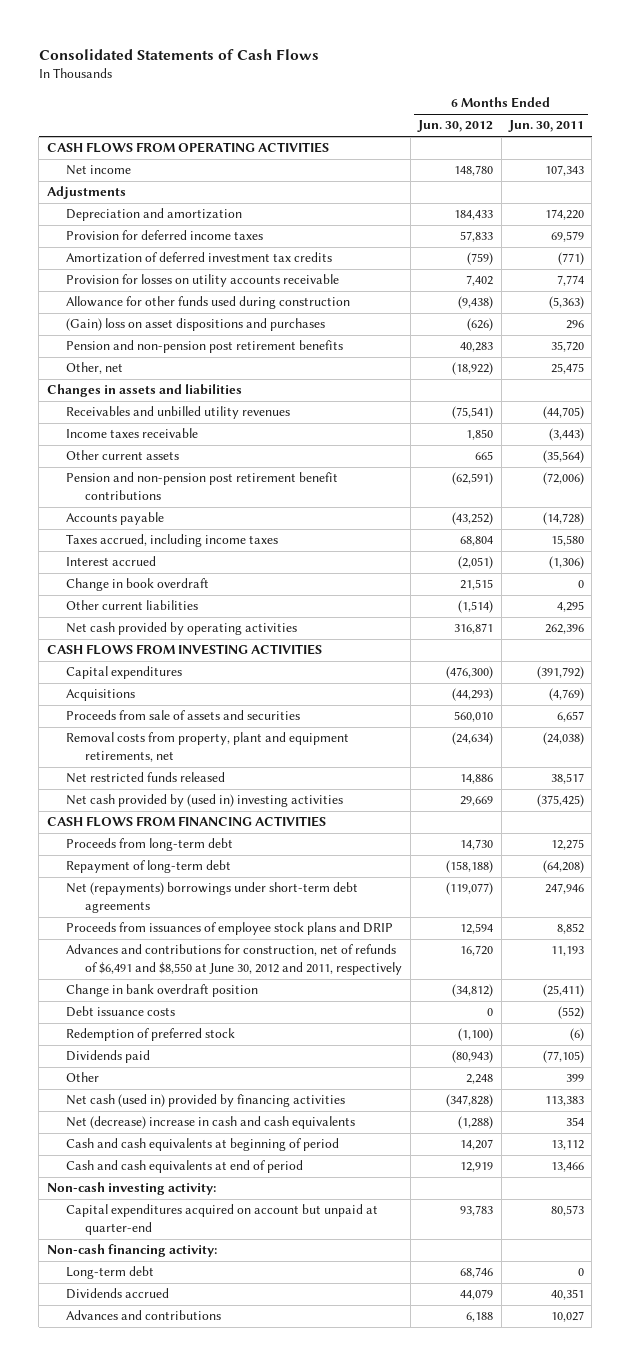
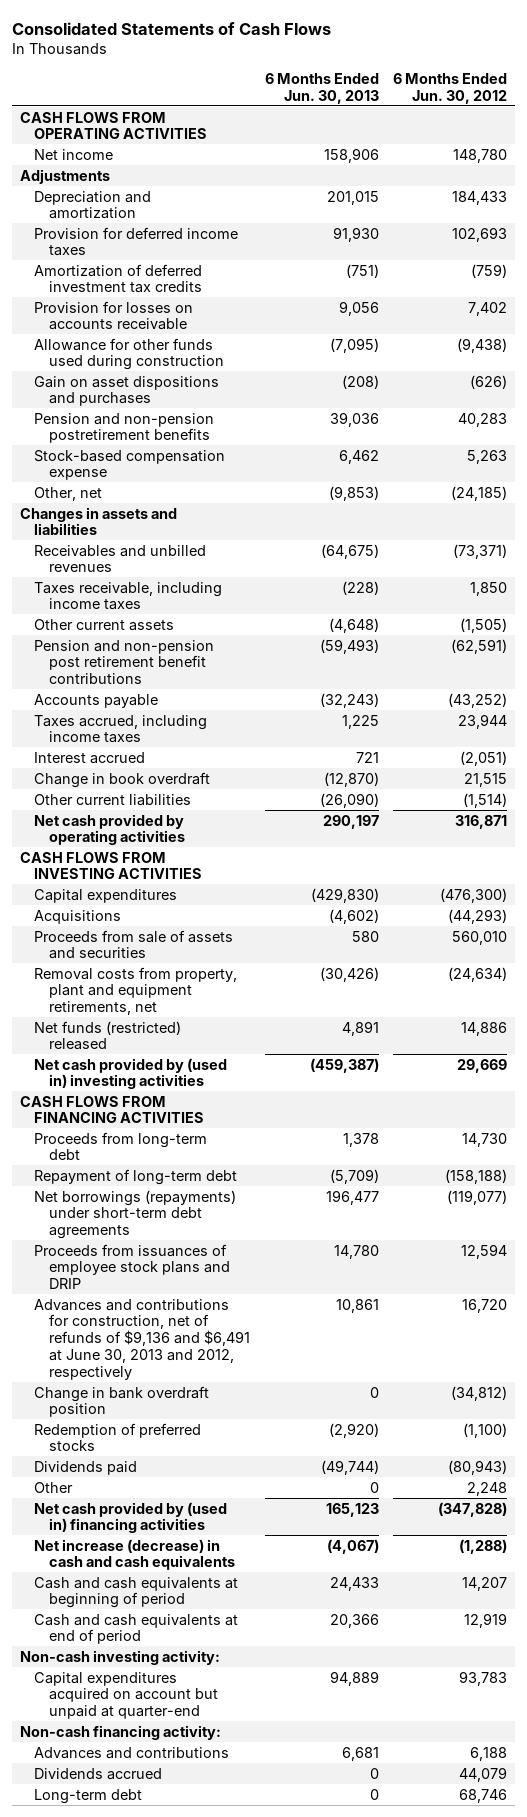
[507,120,584,133] Jun. 30, 2011 -> none
none -> [264,72,379,104] 6 Months Ended Jun. 30, 2013
[460,231,494,243] 57,833 -> [452,226,508,242] 102,693
[66,274,340,288] Provision for losses on utility accounts receivable -> [34,300,194,331] Provision for losses on accounts receivable
[66,318,326,332] (Gain) loss on asset dispositions and purchases -> [34,375,220,407] Gain on asset dispositions and purchases
[66,340,344,354] Pension and non-pension post retirement benefits -> [34,412,215,444] Pension and non-pension postretirement benefits
none -> [34,449,226,481] Stock-based compensation expense
[452,362,494,376] (18,922) -> [451,485,508,501] (24,185)
[66,406,291,420] Receivables and unbilled utility revenues -> [34,544,207,573] Receivables and unbilled revenues
[452,406,494,420] (75,541) -> [453,543,508,559] (73,371)
[66,428,199,439] Income taxes receivable -> [34,581,223,611] Taxes receivable, including income taxes
[475,451,494,461] 665 -> [460,617,508,633] (1,505)
[460,536,494,547] 68,804 -> [458,713,508,729] 23,944
[66,772,226,784] Net restricted funds released -> [34,1020,182,1051] Net funds (restricted) released
[66,882,359,913] Net (repayments) borrowings under short-term debt agreements -> [34,1189,237,1240] Net borrowings (repayments) under short-term debt agreements
[66,944,403,975] Advances and contributions for construction, net of refunds of $6,491 and $8,550 at June 30, 2012 and 2011, respectively -> [34,1298,250,1380] Advances and contributions for construction, net of refunds of $9,136 and $6,491 at June 30, 2013 and 2012, respectively
[66,1006,176,1018] Debt issuance costs -> none
[66,1028,236,1042] Redemption of preferred stock -> [34,1422,202,1452] Redemption of preferred stocks
[66,1094,346,1108] Net cash (used in) provided by financing activities -> [34,1501,228,1534] Net cash provided by (used in) financing activities
[66,1116,356,1130] Net (decrease) increase in cash and cash equivalents -> [34,1538,235,1571] Net increase (decrease) in cash and cash equivalents
[66,1288,170,1300] Dividends accrued -> [34,1767,163,1780] Dividends accrued
[66,1266,155,1280] Long-term debt -> [34,1788,143,1804] Long-term debt

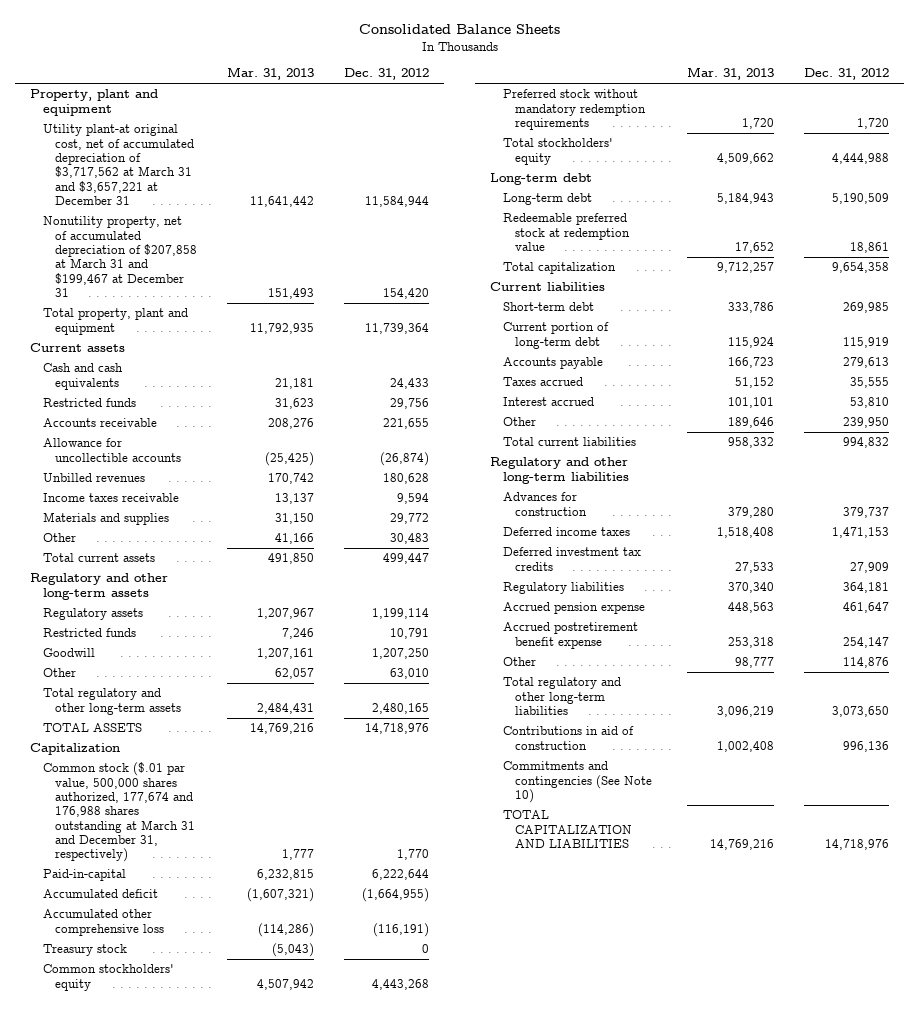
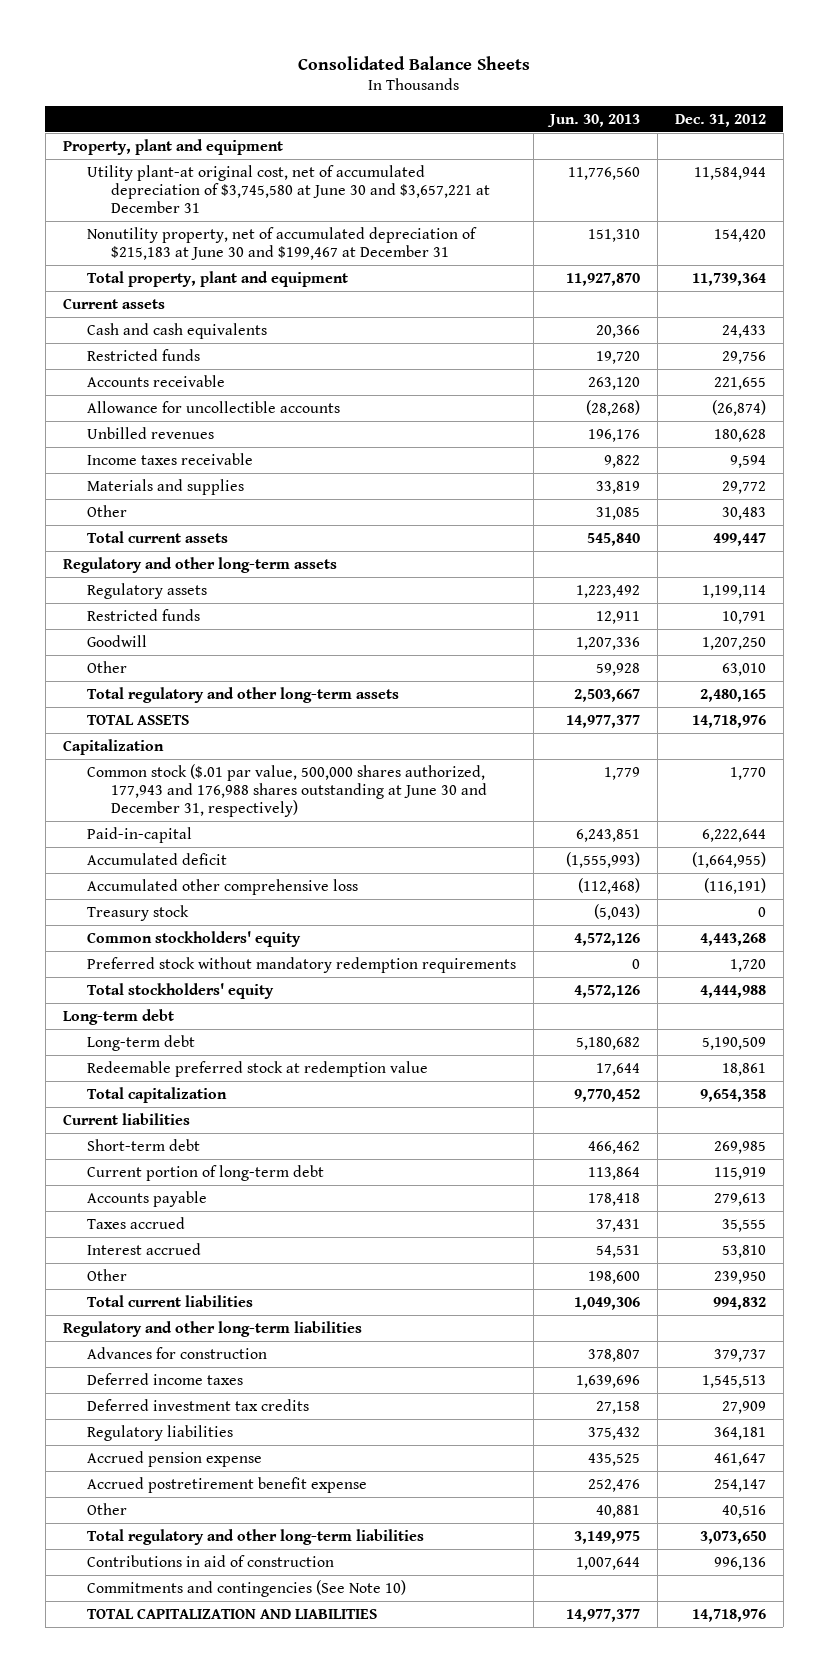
[227,67,315,81] Mar. 31, 2013 -> none
none -> [547,113,641,127] Jun. 30, 2013
[42,124,195,205] Utility plant-at original cost, net of accumulated depreciation of $3,717,562 at March 31 and $3,657,221 at December 31 -> [86,164,490,214] Utility plant-at original cost, net of accumulated depreciation of $3,745,580 at June 30 and $3,657,221 at December 31
[42,216,198,297] Nonutility property, net of accumulated depreciation of $207,858 at March 31 and $199,467 at December 31 -> [86,226,477,260] Nonutility property, net of accumulated depreciation of $215,183 at June 30 and $199,467 at December 31
[42,762,196,863] Common stock ($.01 par value, 500,000 shares authorized, 177,674 and 176,988 shares outstanding at March 31 and December 31, respectively) -> [86,763,487,818] Common stock ($.01 par value, 500,000 shares authorized, 177,943 and 176,988 shares outstanding at June 30 and December 31, respectively)
[832,527,890,539] 1,471,153 -> [702,1374,767,1388] 1,545,513
[843,657,890,669] 114,876 -> [722,1504,767,1518] 40,516

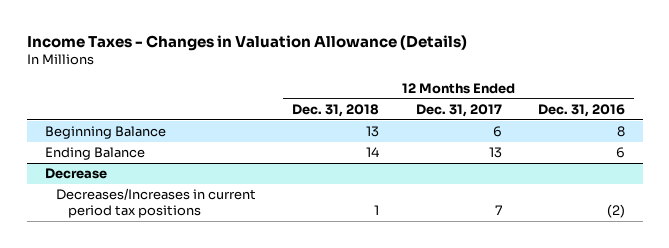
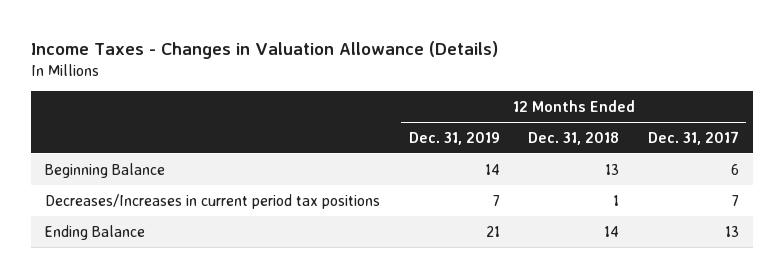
[537,103,625,117] Dec. 31, 2016 -> none
none -> [408,131,500,145] Dec. 31, 2019
[44,168,107,180] Decrease -> none
[44,147,145,161] Ending Balance -> [45,224,146,240] Ending Balance

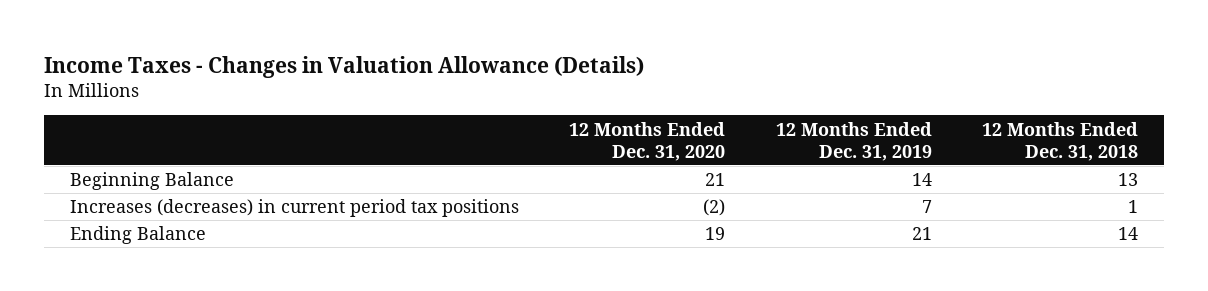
[647,130,739,145] Dec. 31, 2017 -> none
none -> [569,121,726,161] 12 Months Ended Dec. 31, 2020
[45,193,381,209] Decreases/Increases in current period tax positions -> [69,199,519,218] Increases (decreases) in current period tax positions

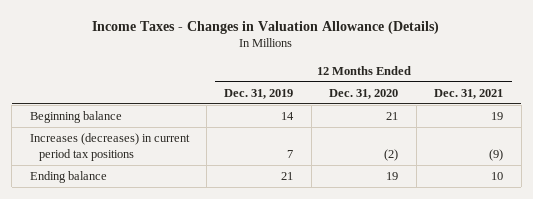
[982,121,1139,161] 12 Months Ended Dec. 31, 2018 -> none
none -> [434,88,504,99] Dec. 31, 2021
[69,172,234,191] Beginning Balance -> [29,111,122,124] Beginning balance
[69,226,206,245] Ending Balance -> [29,171,107,184] Ending balance

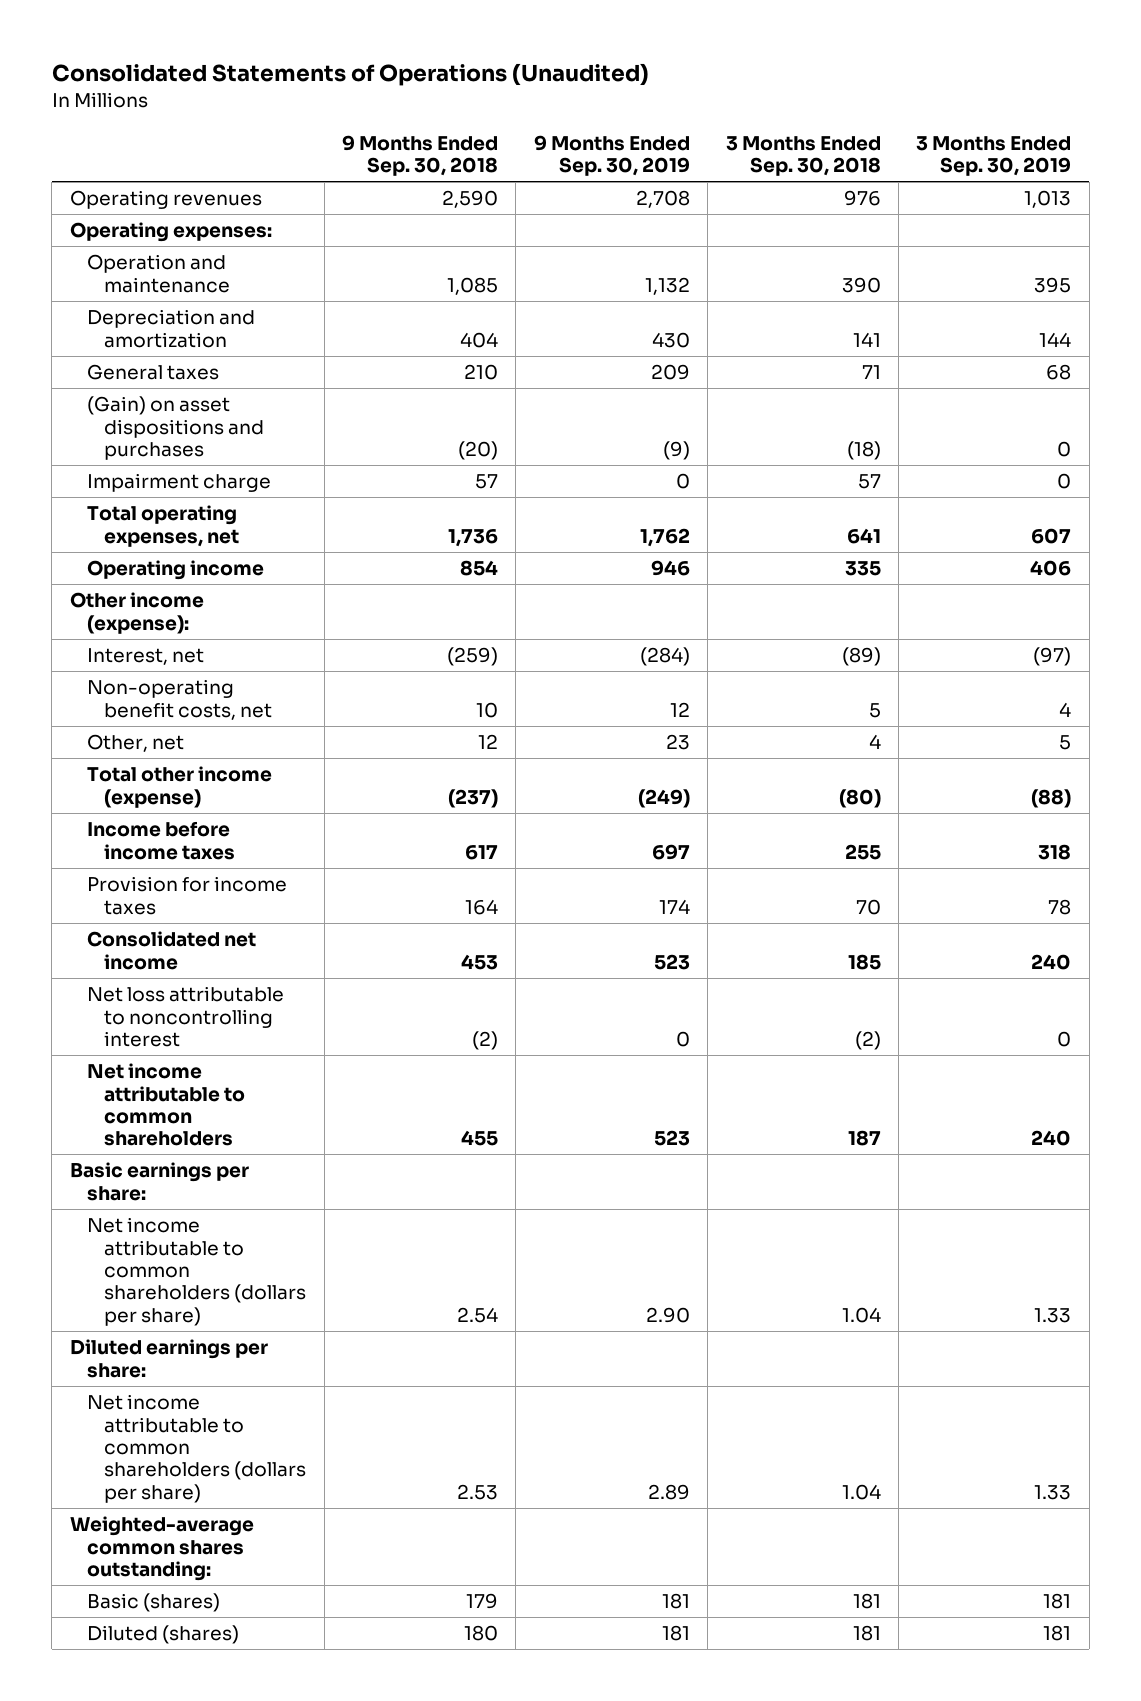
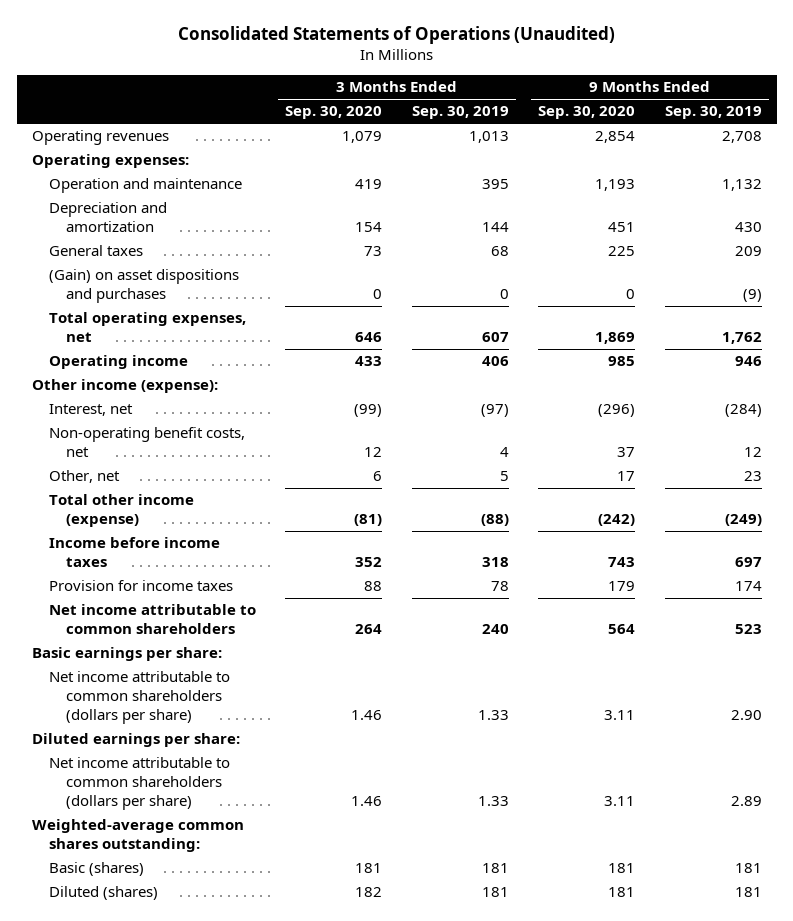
[342,134,499,177] 9 Months Ended Sep. 30, 2018 -> none
[725,135,881,177] 3 Months Ended Sep. 30, 2018 -> none
none -> [285,106,383,120] Sep. 30, 2020
none -> [538,106,636,120] Sep. 30, 2020
[86,473,271,493] Impairment charge -> none
[86,931,256,970] Consolidated net income -> none
[86,986,284,1047] Net loss attributable to noncontrolling interest -> none

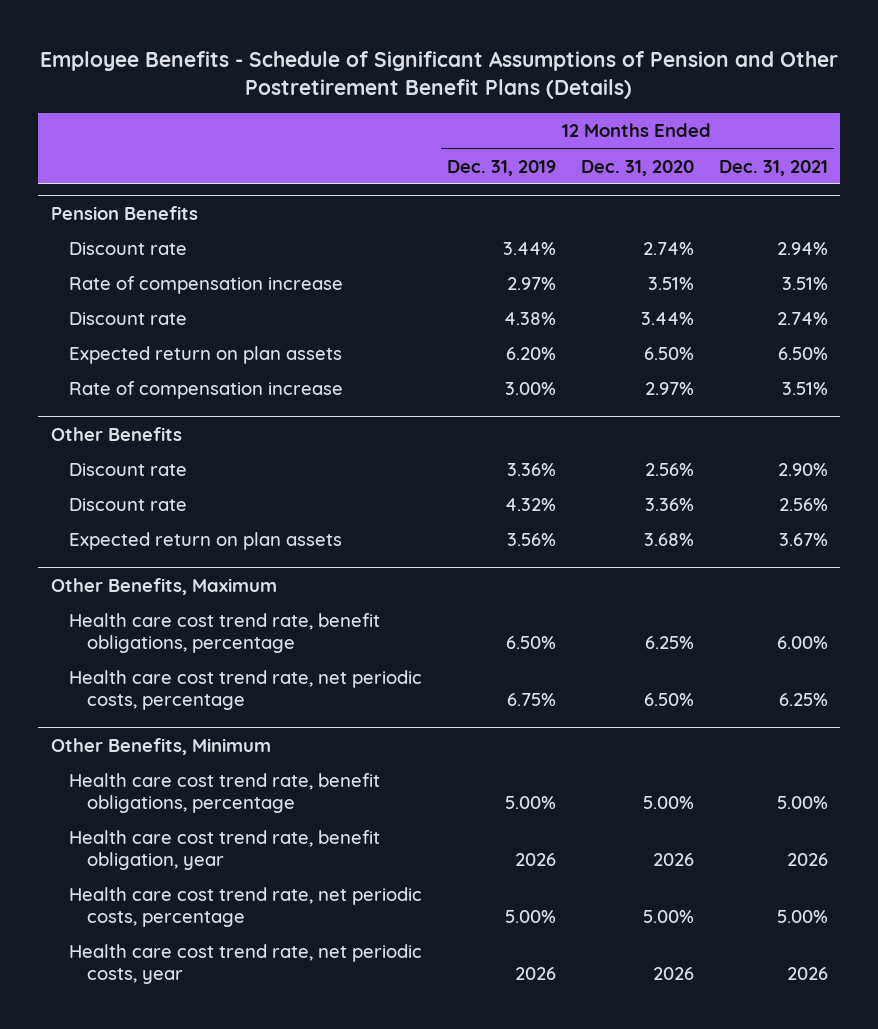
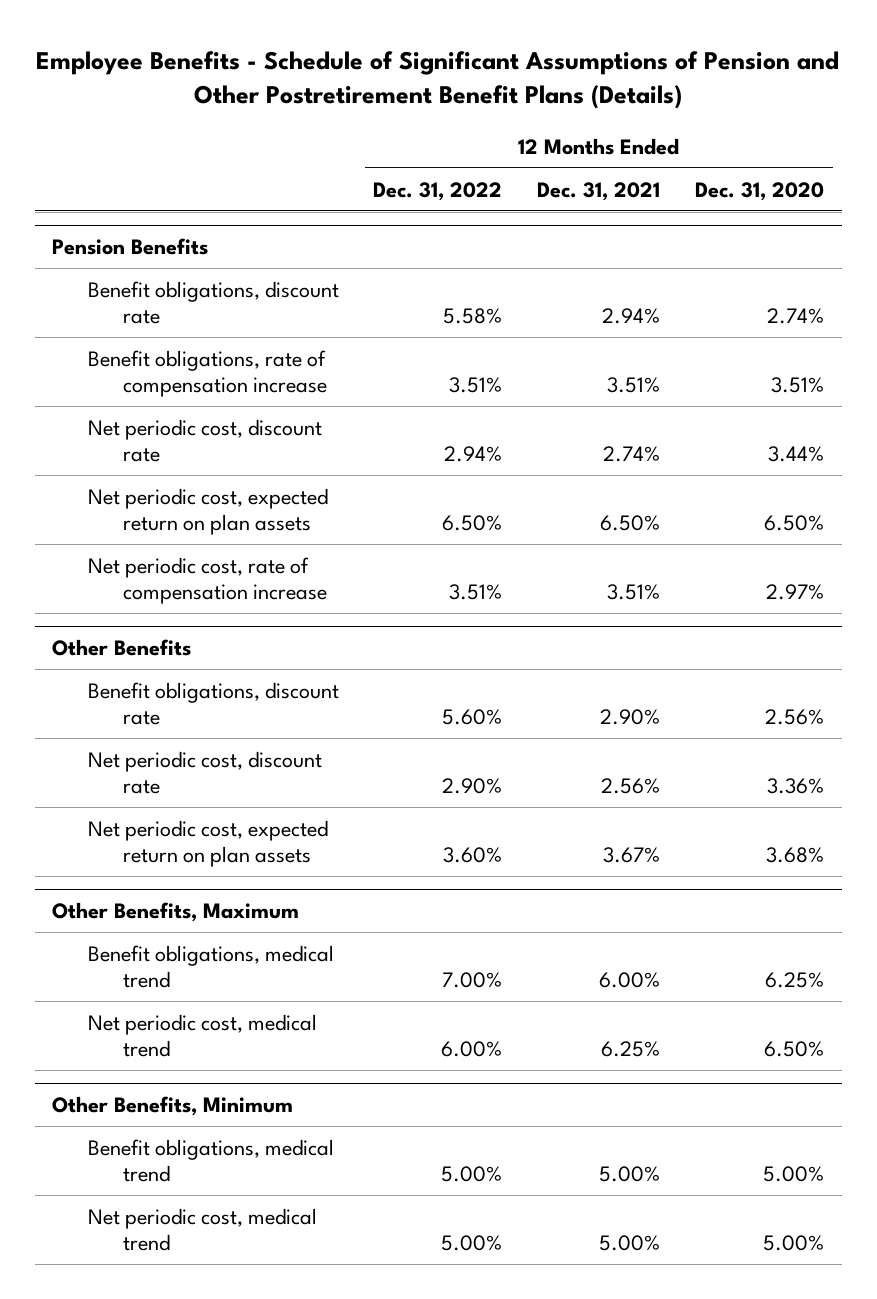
[446,159,556,176] Dec. 31, 2019 -> none
none -> [373,181,503,201] Dec. 31, 2022
[69,242,188,256] Discount rate -> [87,280,339,324] Benefit obligations, discount rate
[69,276,344,295] Rate of compensation increase -> [87,349,327,397] Benefit obligations, rate of compensation increase
[69,312,188,326] Discount rate -> [87,418,322,462] Net periodic cost, discount rate
[69,346,343,365] Expected return on plan assets -> [87,487,328,535] Net periodic cost, expected return on plan assets
[69,381,344,400] Rate of compensation increase -> [87,556,327,604] Net periodic cost, rate of compensation increase
[69,463,188,477] Discount rate -> [87,681,339,725] Benefit obligations, discount rate
[69,498,188,512] Discount rate -> [87,750,322,794] Net periodic cost, discount rate
[69,532,343,551] Expected return on plan assets -> [87,819,328,867] Net periodic cost, expected return on plan assets
[69,613,381,653] Health care cost trend rate, benefit obligations, percentage -> [87,944,334,988] Benefit obligations, medical trend
[69,670,423,710] Health care cost trend rate, net periodic costs, percentage -> [87,1013,317,1057] Net periodic cost, medical trend
[69,830,381,870] Health care cost trend rate, benefit obligation, year -> none
[69,944,423,984] Health care cost trend rate, net periodic costs, year -> none
[69,773,381,813] Health care cost trend rate, benefit obligations, percentage -> [87,1138,334,1182] Benefit obligations, medical trend
[69,887,423,927] Health care cost trend rate, net periodic costs, percentage -> [87,1207,317,1251] Net periodic cost, medical trend

